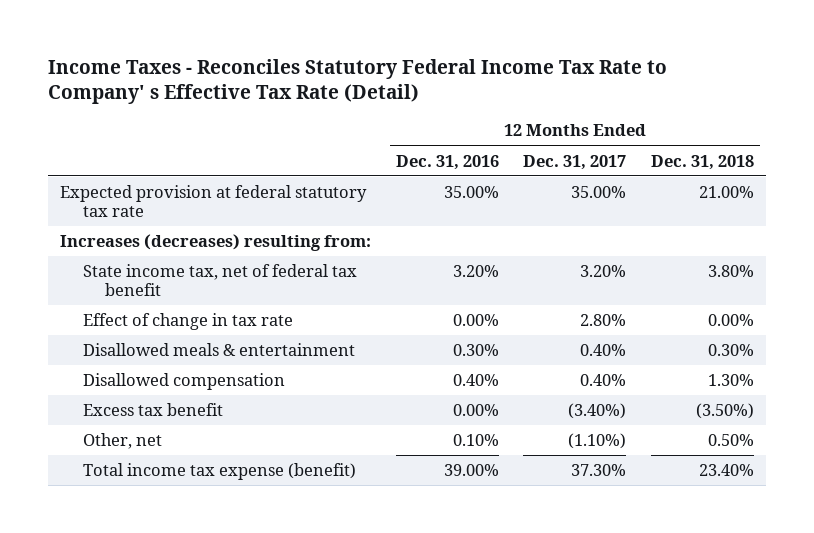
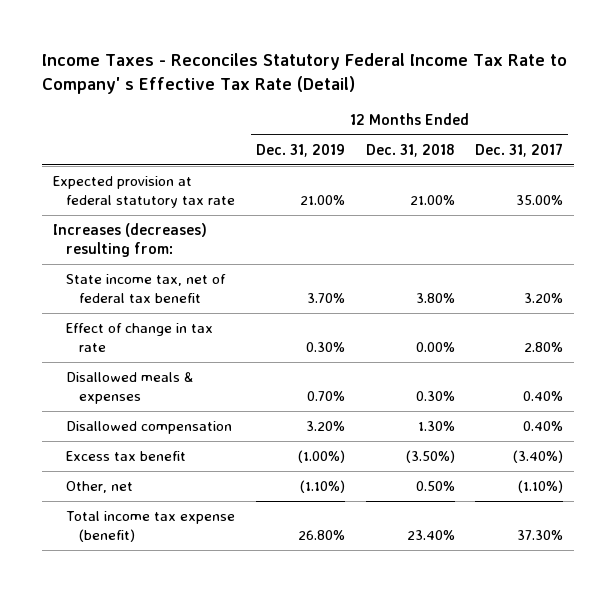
[395,154,499,170] Dec. 31, 2016 -> none
none -> [255,144,345,158] Dec. 31, 2019
[82,343,355,357] Disallowed meals & entertainment -> [66,372,194,404] Disallowed meals & expenses

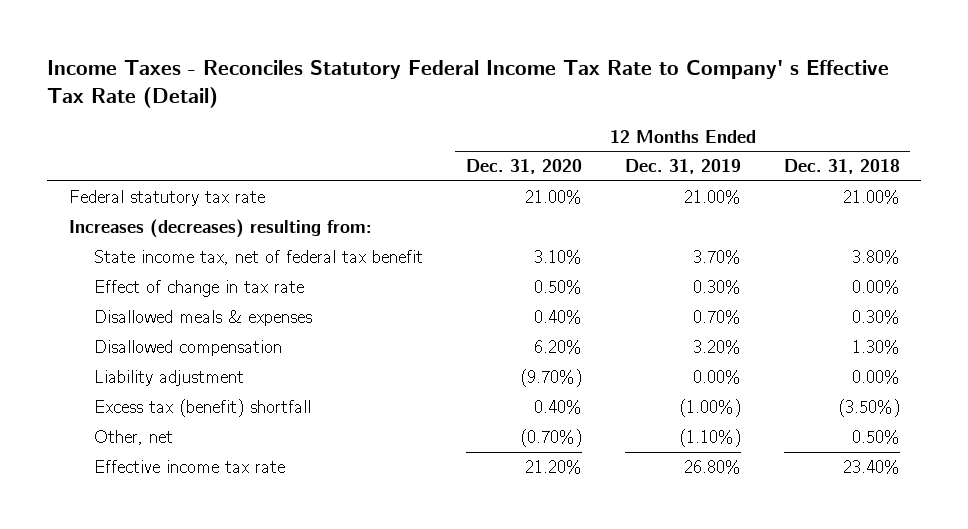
[475,143,564,158] Dec. 31, 2017 -> none
none -> [465,159,582,175] Dec. 31, 2020
[52,176,236,208] Expected provision at federal statutory tax rate -> [68,190,265,207] Federal statutory tax rate
none -> [93,370,244,387] Liability adjustment
[66,451,187,462] Excess tax benefit -> [93,399,311,418] Excess tax (benefit) shortfall
[66,511,236,542] Total income tax expense (benefit) -> [93,460,285,474] Effective income tax rate

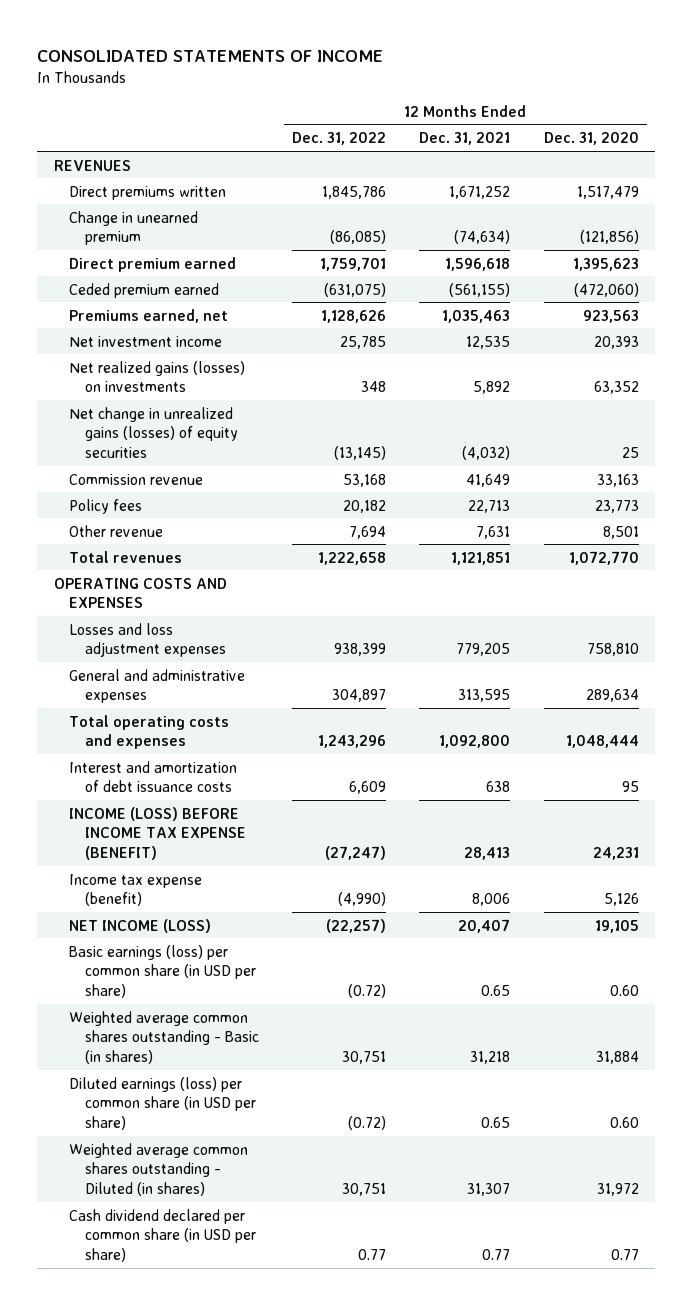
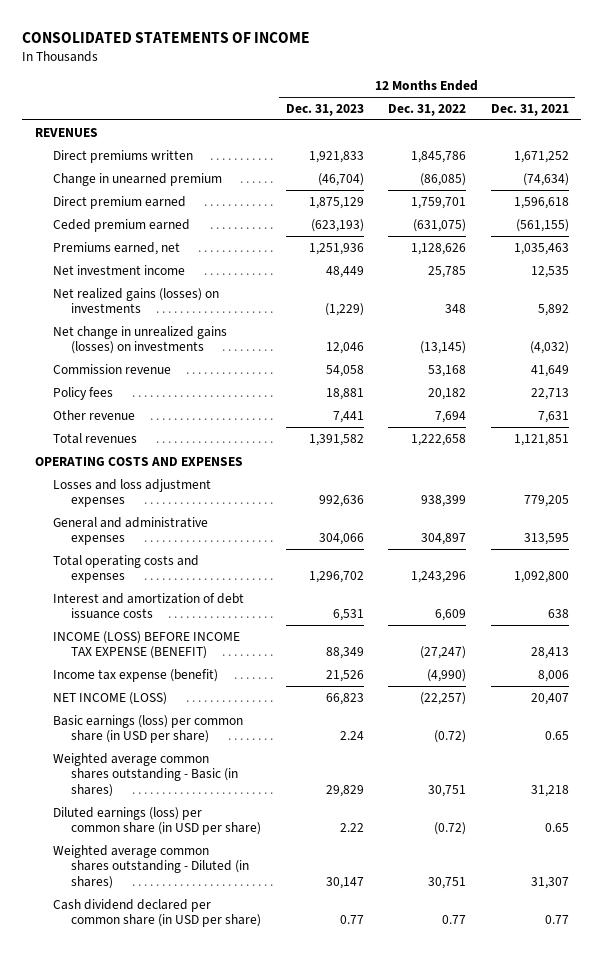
[543,132,639,146] Dec. 31, 2020 -> none
none -> [285,103,364,116] Dec. 31, 2023
[69,406,238,459] Net change in unrealized gains (losses) of equity securities -> [52,325,227,355] Net change in unrealized gains (losses) on investments

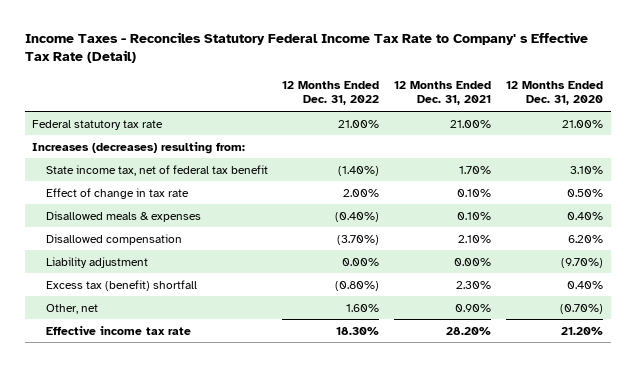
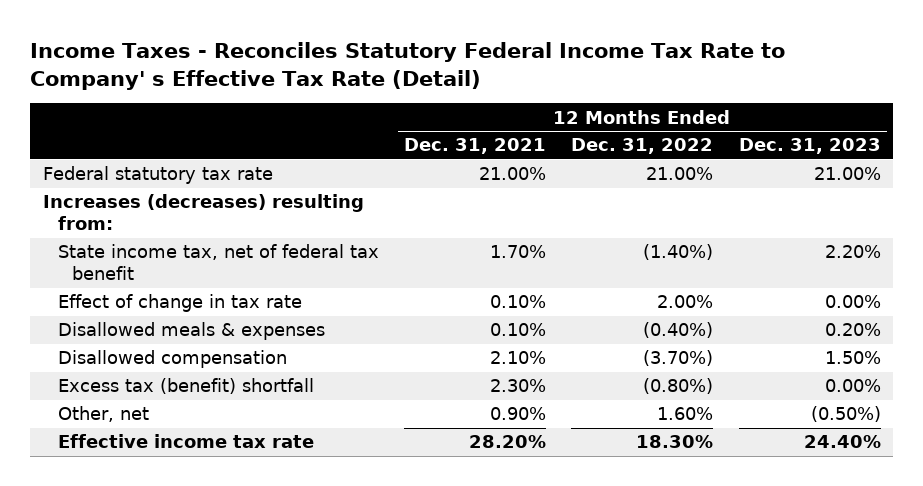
[506,81,604,106] 12 Months Ended Dec. 31, 2020 -> none
none -> [738,138,881,155] Dec. 31, 2023
[45,256,148,268] Liability adjustment -> none

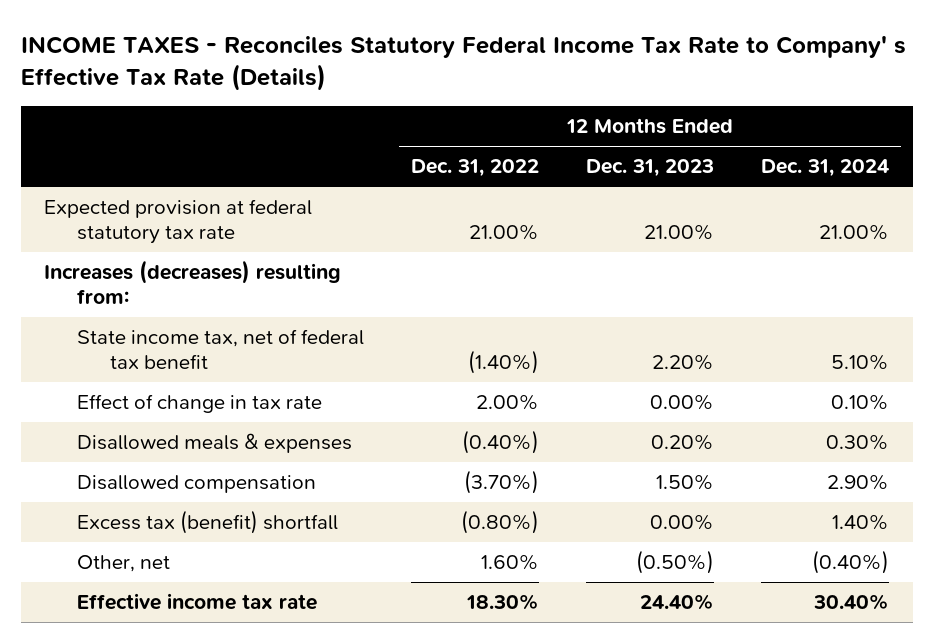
[29,41,785,90] Income Taxes - Reconciles Statutory Federal Income Tax Rate to Company' s Effective Tax Rate (Detail) -> [20,35,906,92] INCOME TAXES - Reconciles Statutory Federal Income Tax Rate to Company' s Effective Tax Rate (Details)
[403,138,546,155] Dec. 31, 2021 -> none
none -> [761,159,890,178] Dec. 31, 2024
[42,166,273,185] Federal statutory tax rate -> [44,199,313,244] Expected provision at federal statutory tax rate

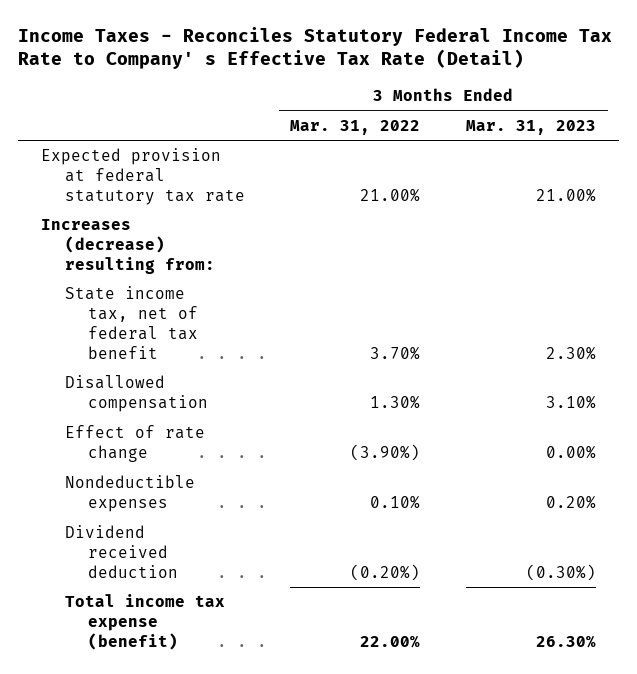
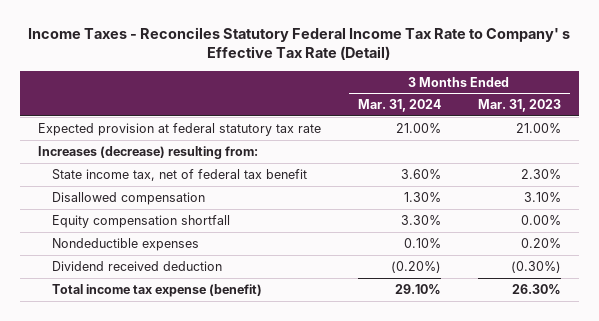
[290,119,421,135] Mar. 31, 2022 -> none
none -> [357,99,441,113] Mar. 31, 2024
[64,425,205,463] Effect of rate change -> none
none -> [52,214,231,228] Equity compensation shortfall

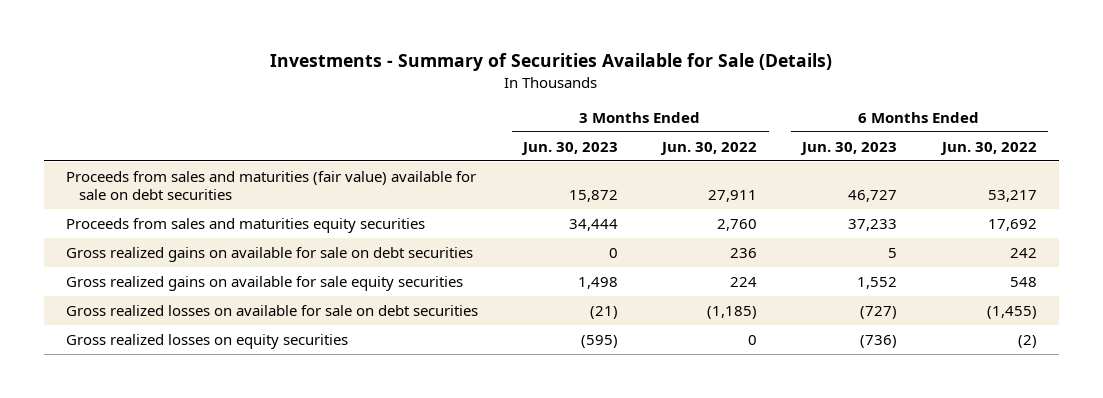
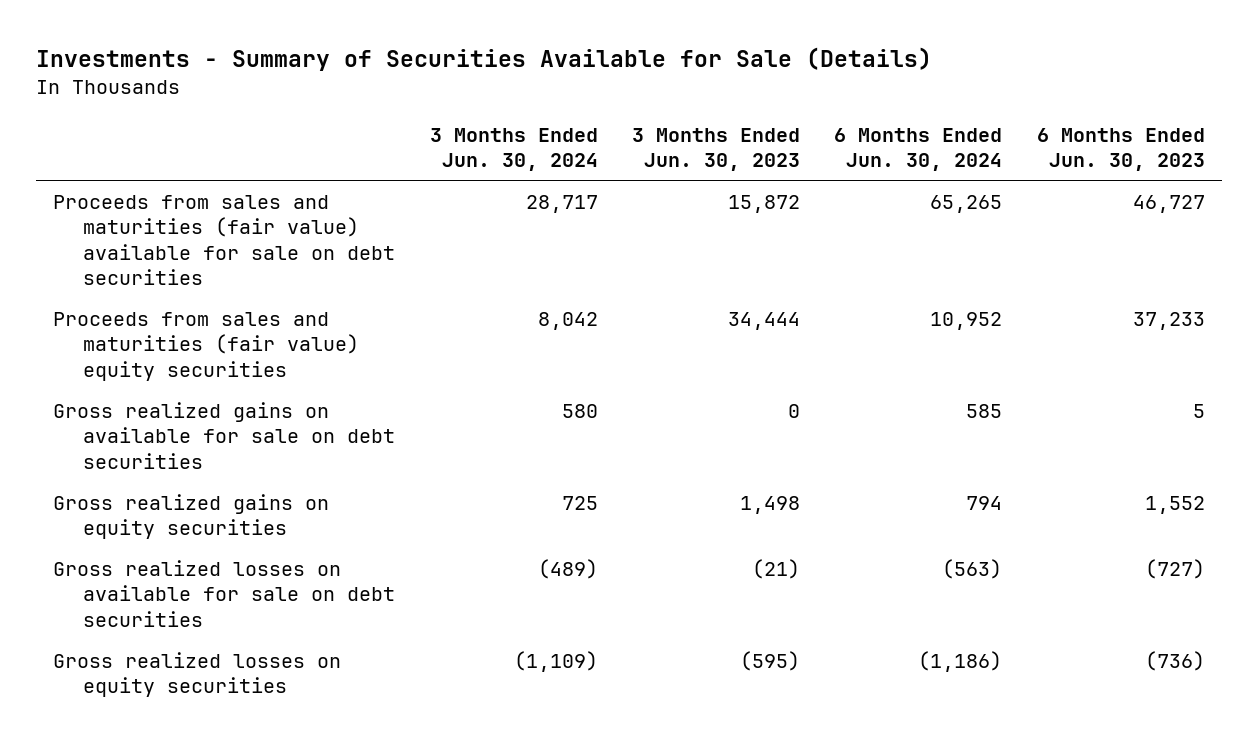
[660,141,758,155] Jun. 30, 2022 -> none
[939,141,1037,155] Jun. 30, 2022 -> none
none -> [429,127,598,172] 3 Months Ended Jun. 30, 2024
none -> [834,127,1003,172] 6 Months Ended Jun. 30, 2024
[66,217,426,233] Proceeds from sales and maturities equity securities -> [53,311,360,381] Proceeds from sales and maturities (fair value) equity securities
[66,275,464,291] Gross realized gains on available for sale equity securities -> [53,493,330,540] Gross realized gains on equity securities

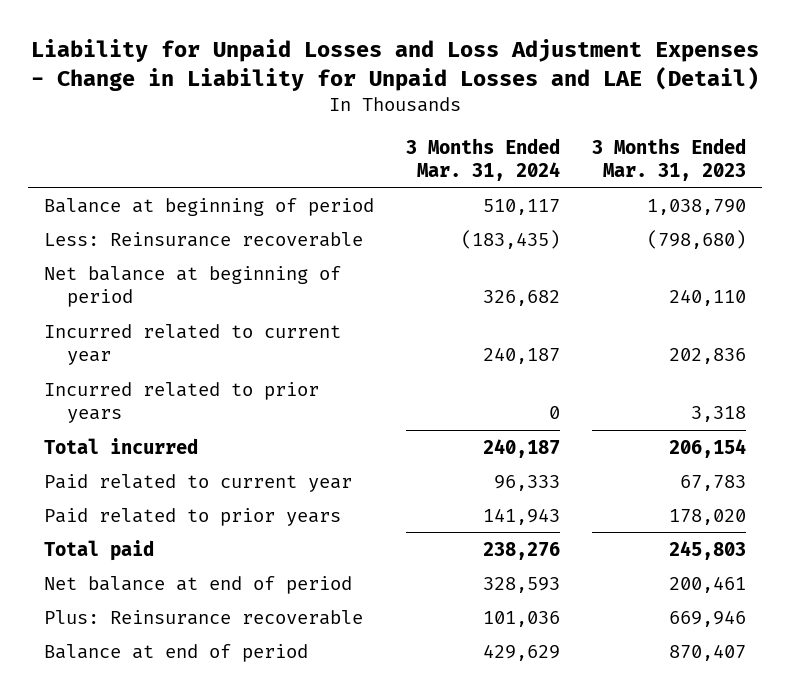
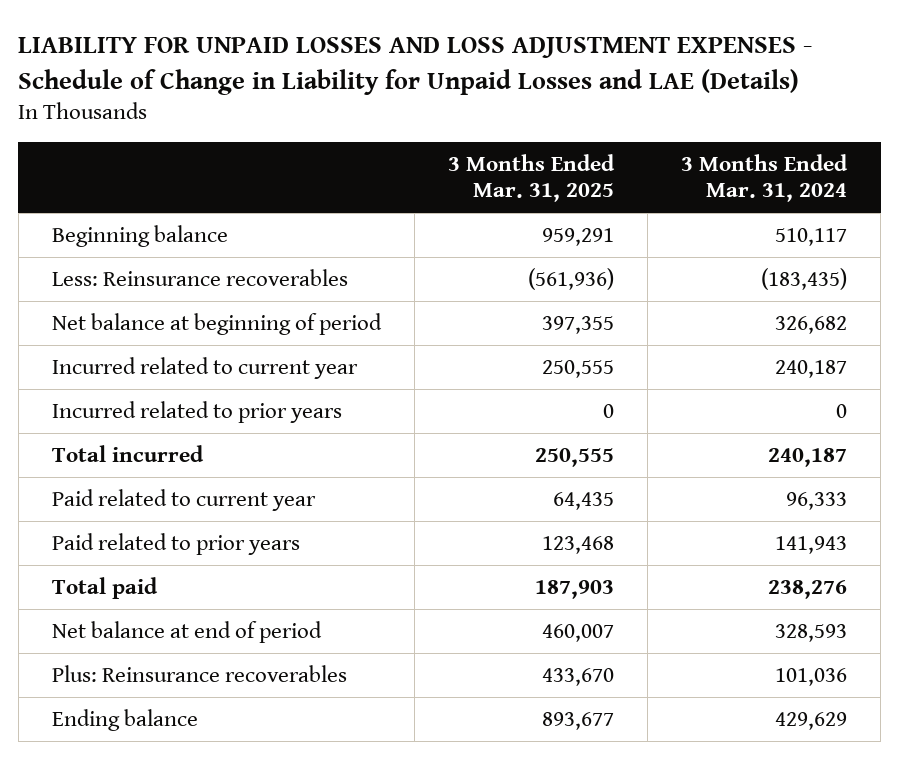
[31,39,760,92] Liability for Unpaid Losses and Loss Adjustment Expenses - Change in Liability for Unpaid Losses and LAE (Detail) -> [18,37,813,95] LIABILITY FOR UNPAID LOSSES AND LOSS ADJUSTMENT EXPENSES - Schedule of Change in Liability for Unpaid Losses and LAE (Details)
[592,137,747,181] 3 Months Ended Mar. 31, 2023 -> none
none -> [448,153,616,203] 3 Months Ended Mar. 31, 2025
[44,197,375,216] Balance at beginning of period -> [51,225,228,248] Beginning balance
[44,231,364,247] Less: Reinsurance recoverable -> [51,269,348,287] Less: Reinsurance recoverables
[44,609,364,625] Plus: Reinsurance recoverable -> [51,665,347,683] Plus: Reinsurance recoverables
[44,643,309,662] Balance at end of period -> [51,709,198,732] Ending balance

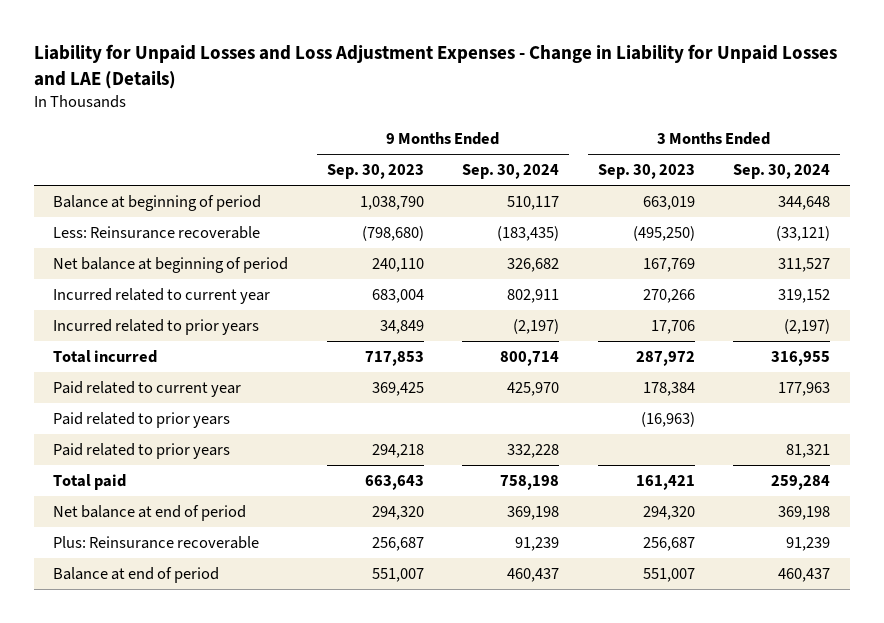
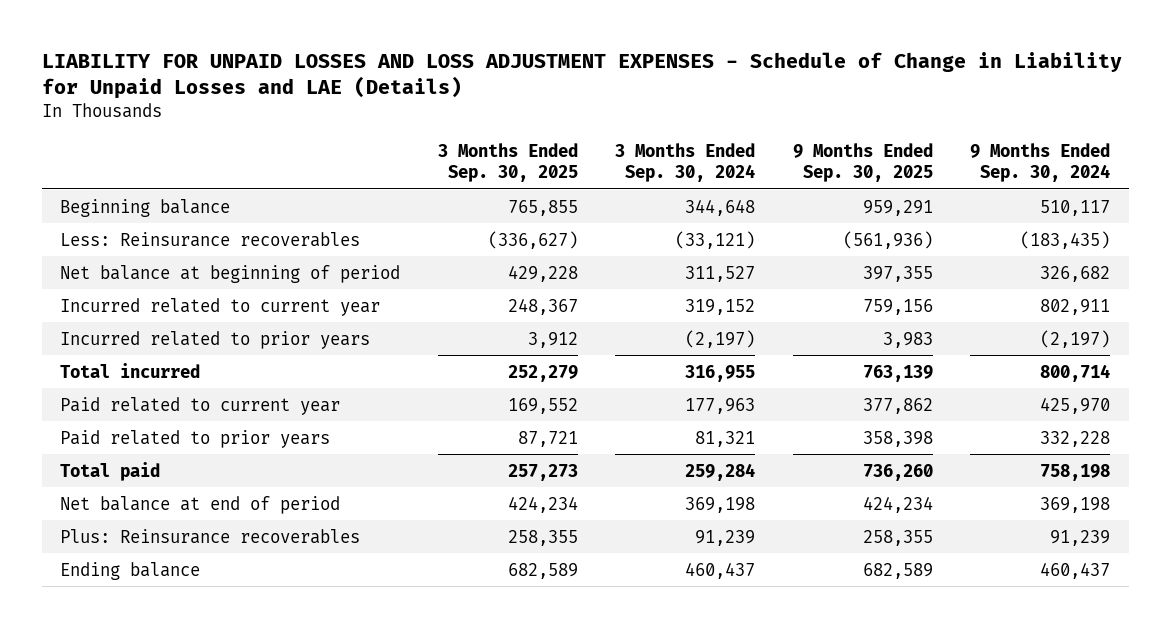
[33,44,837,89] Liability for Unpaid Losses and Loss Adjustment Expenses - Change in Liability for Unpaid Losses and LAE (Details) -> [41,51,1122,100] LIABILITY FOR UNPAID LOSSES AND LOSS ADJUSTMENT EXPENSES - Schedule of Change in Liability for Unpaid Losses and LAE (Details)
[326,163,424,179] Sep. 30, 2023 -> none
[597,163,695,179] Sep. 30, 2023 -> none
none -> [437,142,578,183] 3 Months Ended Sep. 30, 2025
none -> [792,142,933,183] 9 Months Ended Sep. 30, 2025
[53,194,262,211] Balance at beginning of period -> [60,198,231,217] Beginning balance
[53,225,261,239] Less: Reinsurance recoverable -> [60,231,361,247] Less: Reinsurance recoverables
[53,411,231,428] Paid related to prior years -> none
[53,535,260,549] Plus: Reinsurance recoverable -> [60,528,361,544] Plus: Reinsurance recoverables
[53,566,220,583] Balance at end of period -> [60,561,201,580] Ending balance

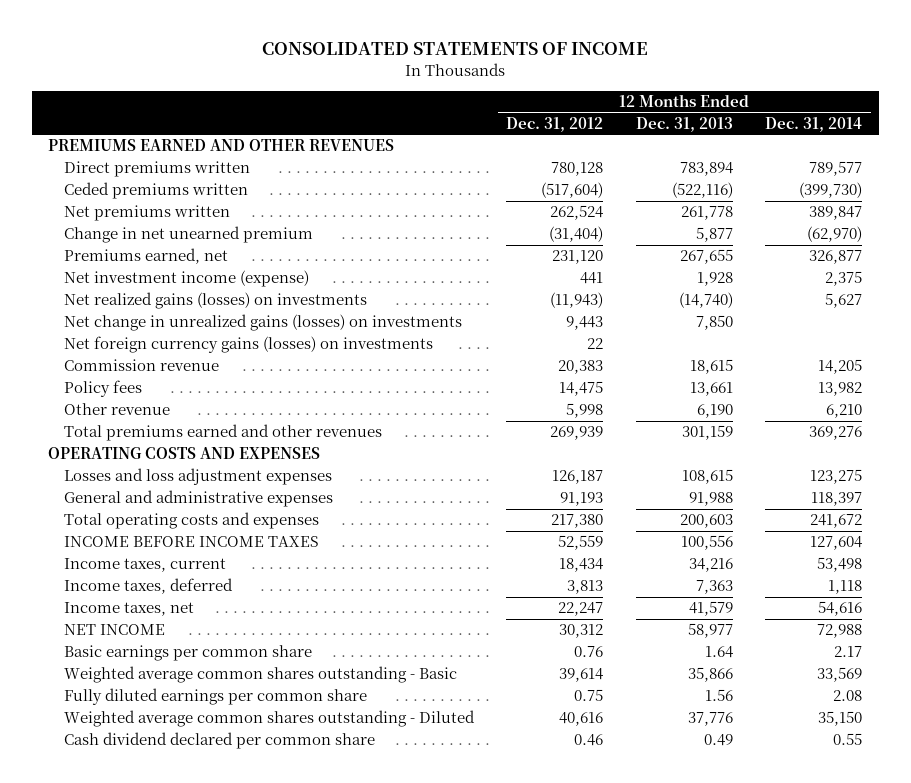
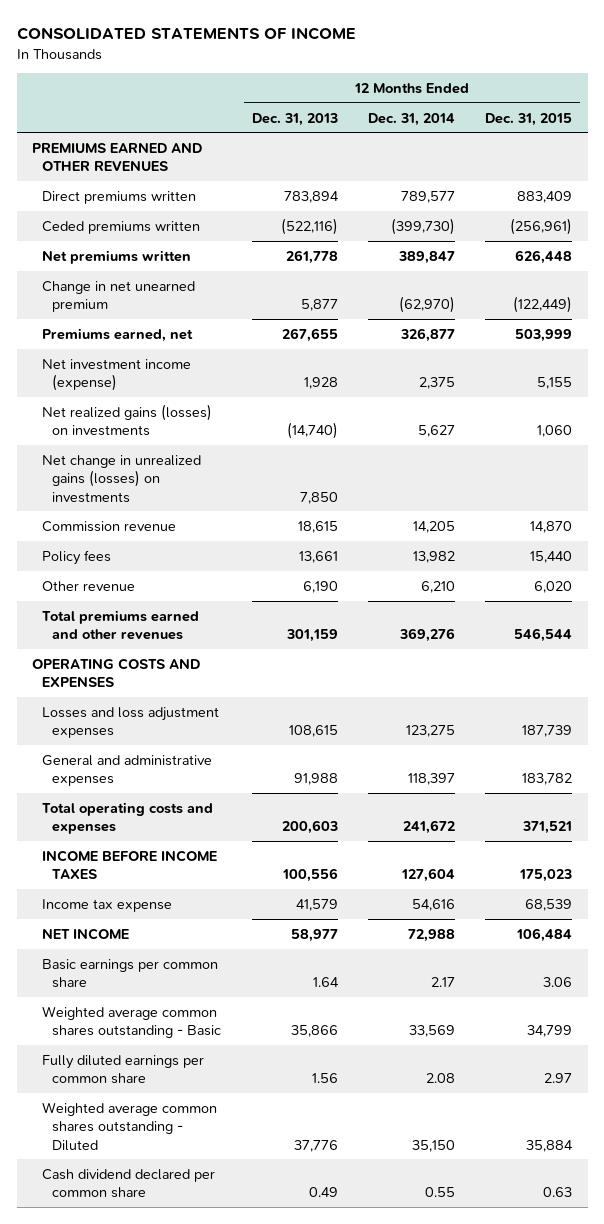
[506,116,604,132] Dec. 31, 2012 -> none
none -> [485,112,573,126] Dec. 31, 2015
[63,336,433,354] Net foreign currency gains (losses) on investments -> none
[63,558,226,573] Income taxes, current -> none
[63,578,233,595] Income taxes, deferred -> none
[63,602,194,617] Income taxes, net -> [42,898,173,912] Income tax expense

